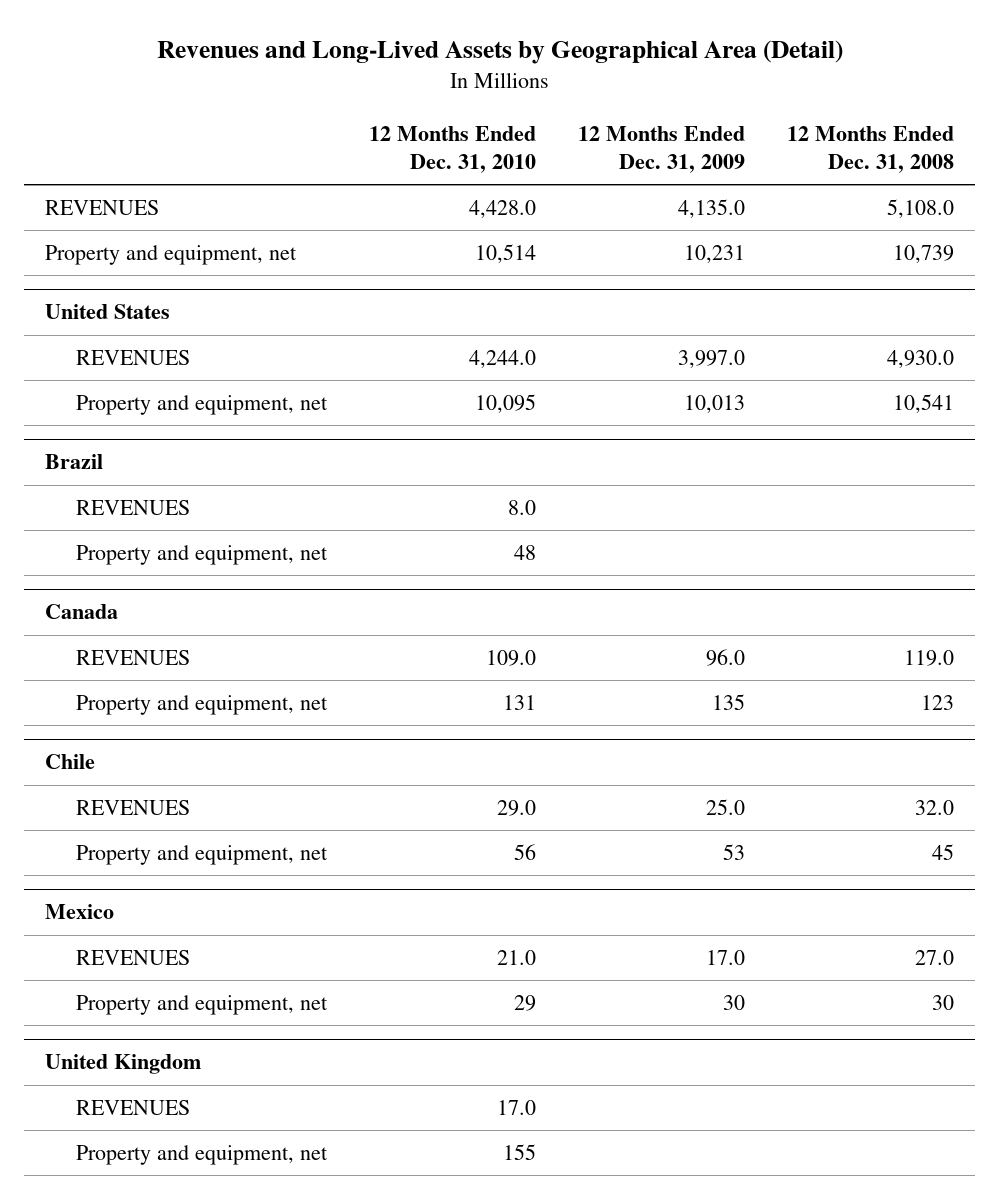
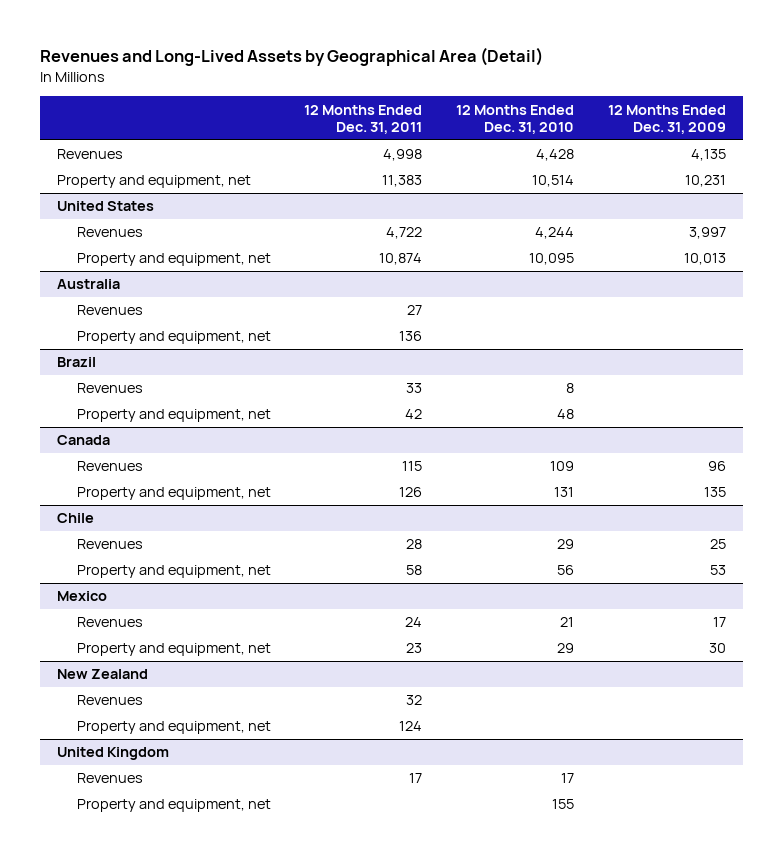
[787,125,955,173] 12 Months Ended Dec. 31, 2008 -> none
none -> [304,104,423,135] 12 Months Ended Dec. 31, 2011
[44,200,159,216] REVENUES -> [56,149,123,160] Revenues
[469,200,537,219] 4,428.0 -> [536,149,575,162] 4,428
[678,199,746,219] 4,135.0 -> [691,149,727,162] 4,135
[76,350,191,366] REVENUES -> [76,227,143,238] Revenues
[469,350,537,369] 4,244.0 -> [535,227,575,240] 4,244
[678,350,746,369] 3,997.0 -> [689,227,727,240] 3,997
none -> [56,279,120,290] Australia
none -> [76,305,143,316] Revenues
none -> [76,331,271,345] Property and equipment, net
[76,500,191,516] REVENUES -> [76,383,143,394] Revenues
[508,500,537,516] 8.0 -> [566,383,575,394] 8
[76,650,191,666] REVENUES -> [76,461,143,472] Revenues
[486,650,537,667] 109.0 -> [550,461,575,472] 109
[706,649,746,667] 96.0 -> [708,461,727,472] 96
[76,800,191,816] REVENUES -> [76,539,143,550] Revenues
[497,800,537,817] 29.0 -> [557,539,575,550] 29
[706,799,746,816] 25.0 -> [710,539,727,550] 25
[76,950,191,966] REVENUES -> [76,617,143,628] Revenues
[497,950,537,966] 21.0 -> [560,617,575,628] 21
[706,950,746,966] 17.0 -> [713,617,727,628] 17
none -> [56,669,148,680] New Zealand
none -> [76,695,143,706] Revenues
none -> [76,721,271,735] Property and equipment, net
[76,1100,191,1116] REVENUES -> [76,773,143,784] Revenues
[497,1100,537,1116] 17.0 -> [561,773,575,784] 17

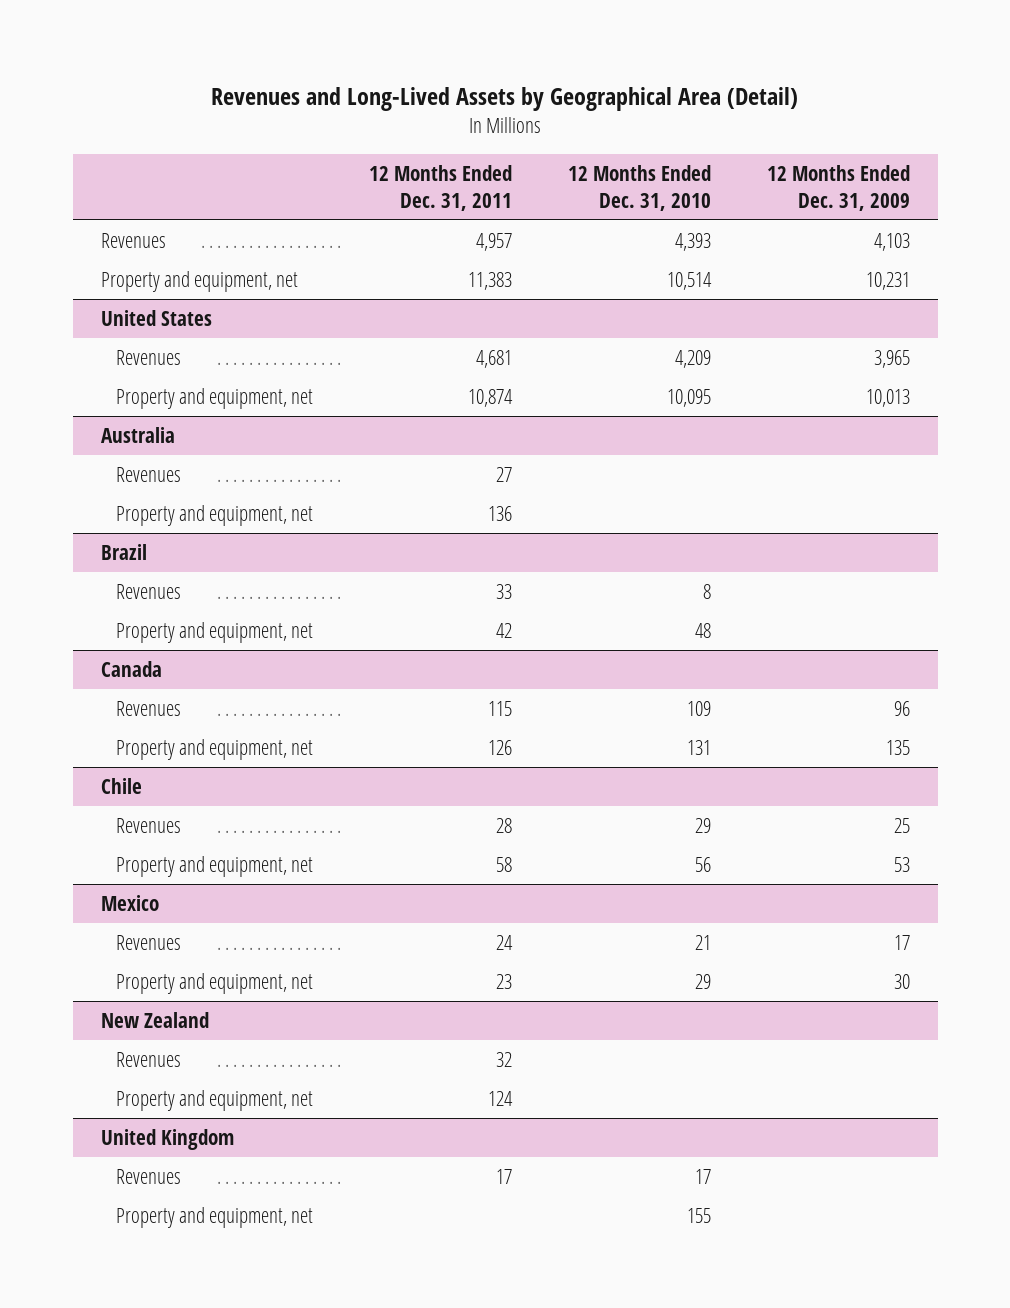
[383,149,423,162] 4,998 -> [475,232,512,251] 4,957
[536,149,575,162] 4,428 -> [674,232,711,251] 4,393
[691,149,727,162] 4,135 -> [873,232,910,251] 4,103
[386,227,423,240] 4,722 -> [475,349,512,368] 4,681
[535,227,575,240] 4,244 -> [674,349,711,368] 4,209
[689,227,727,240] 3,997 -> [873,349,910,368] 3,965

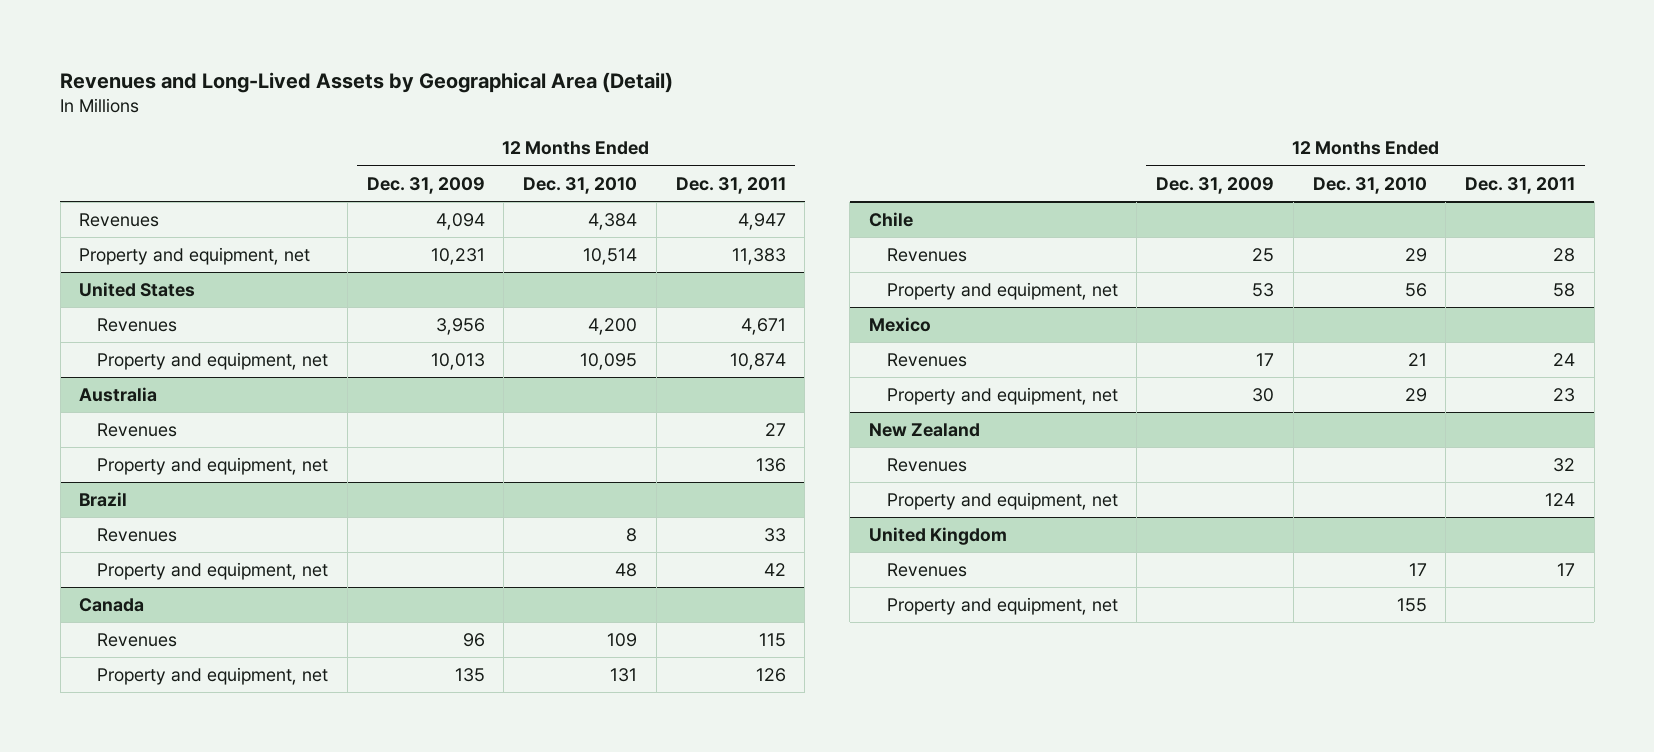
[475,232,512,251] 4,957 -> [737,213,786,231] 4,947
[674,232,711,251] 4,393 -> [588,213,638,231] 4,384
[873,232,910,251] 4,103 -> [435,213,485,231] 4,094
[475,349,512,368] 4,681 -> [740,318,786,336] 4,671
[674,349,711,368] 4,209 -> [588,318,638,336] 4,200
[873,349,910,368] 3,965 -> [435,318,485,336] 3,956

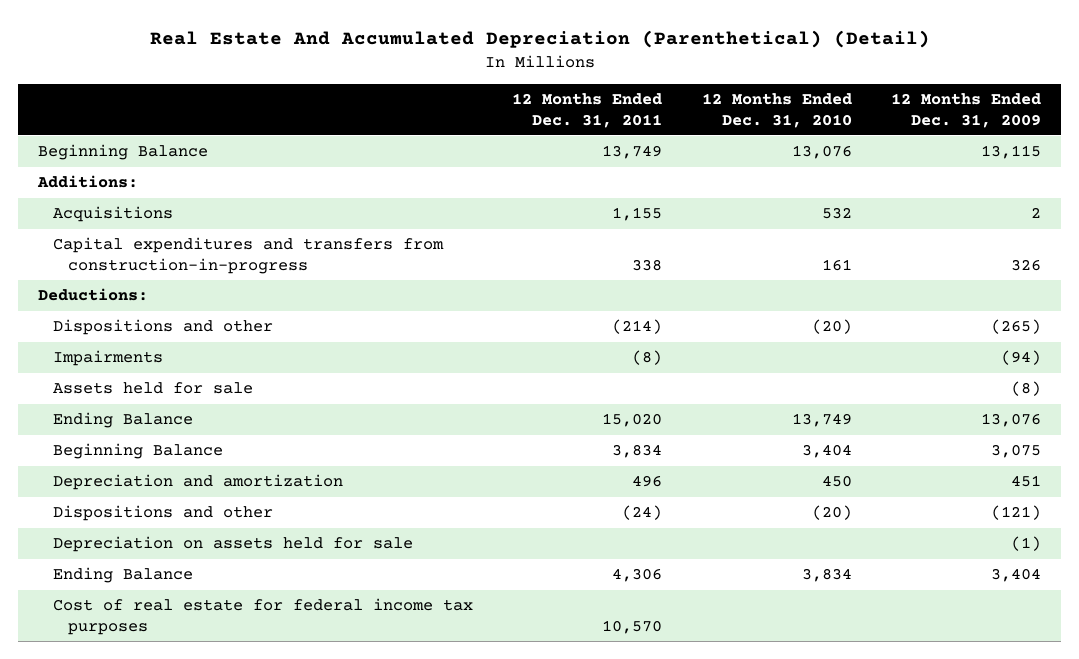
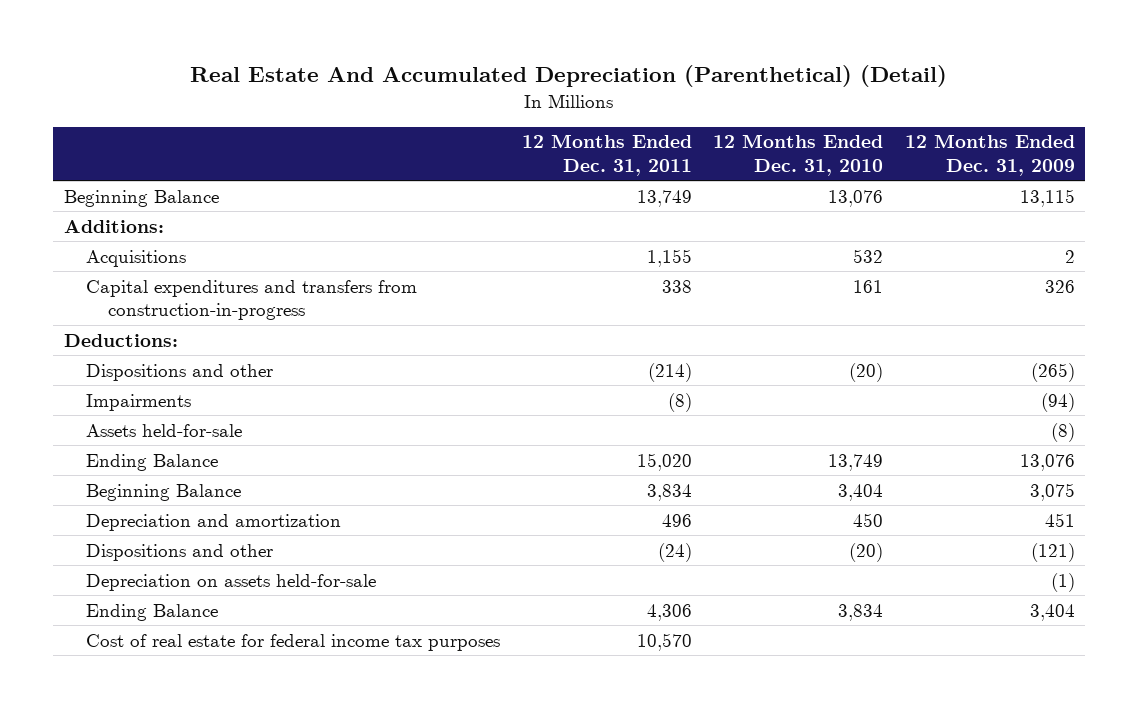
[52,382,253,395] Assets held for sale -> [86,423,243,437] Assets held-for-sale
[52,536,413,553] Depreciation on assets held for sale -> [86,573,377,591] Depreciation on assets held-for-sale

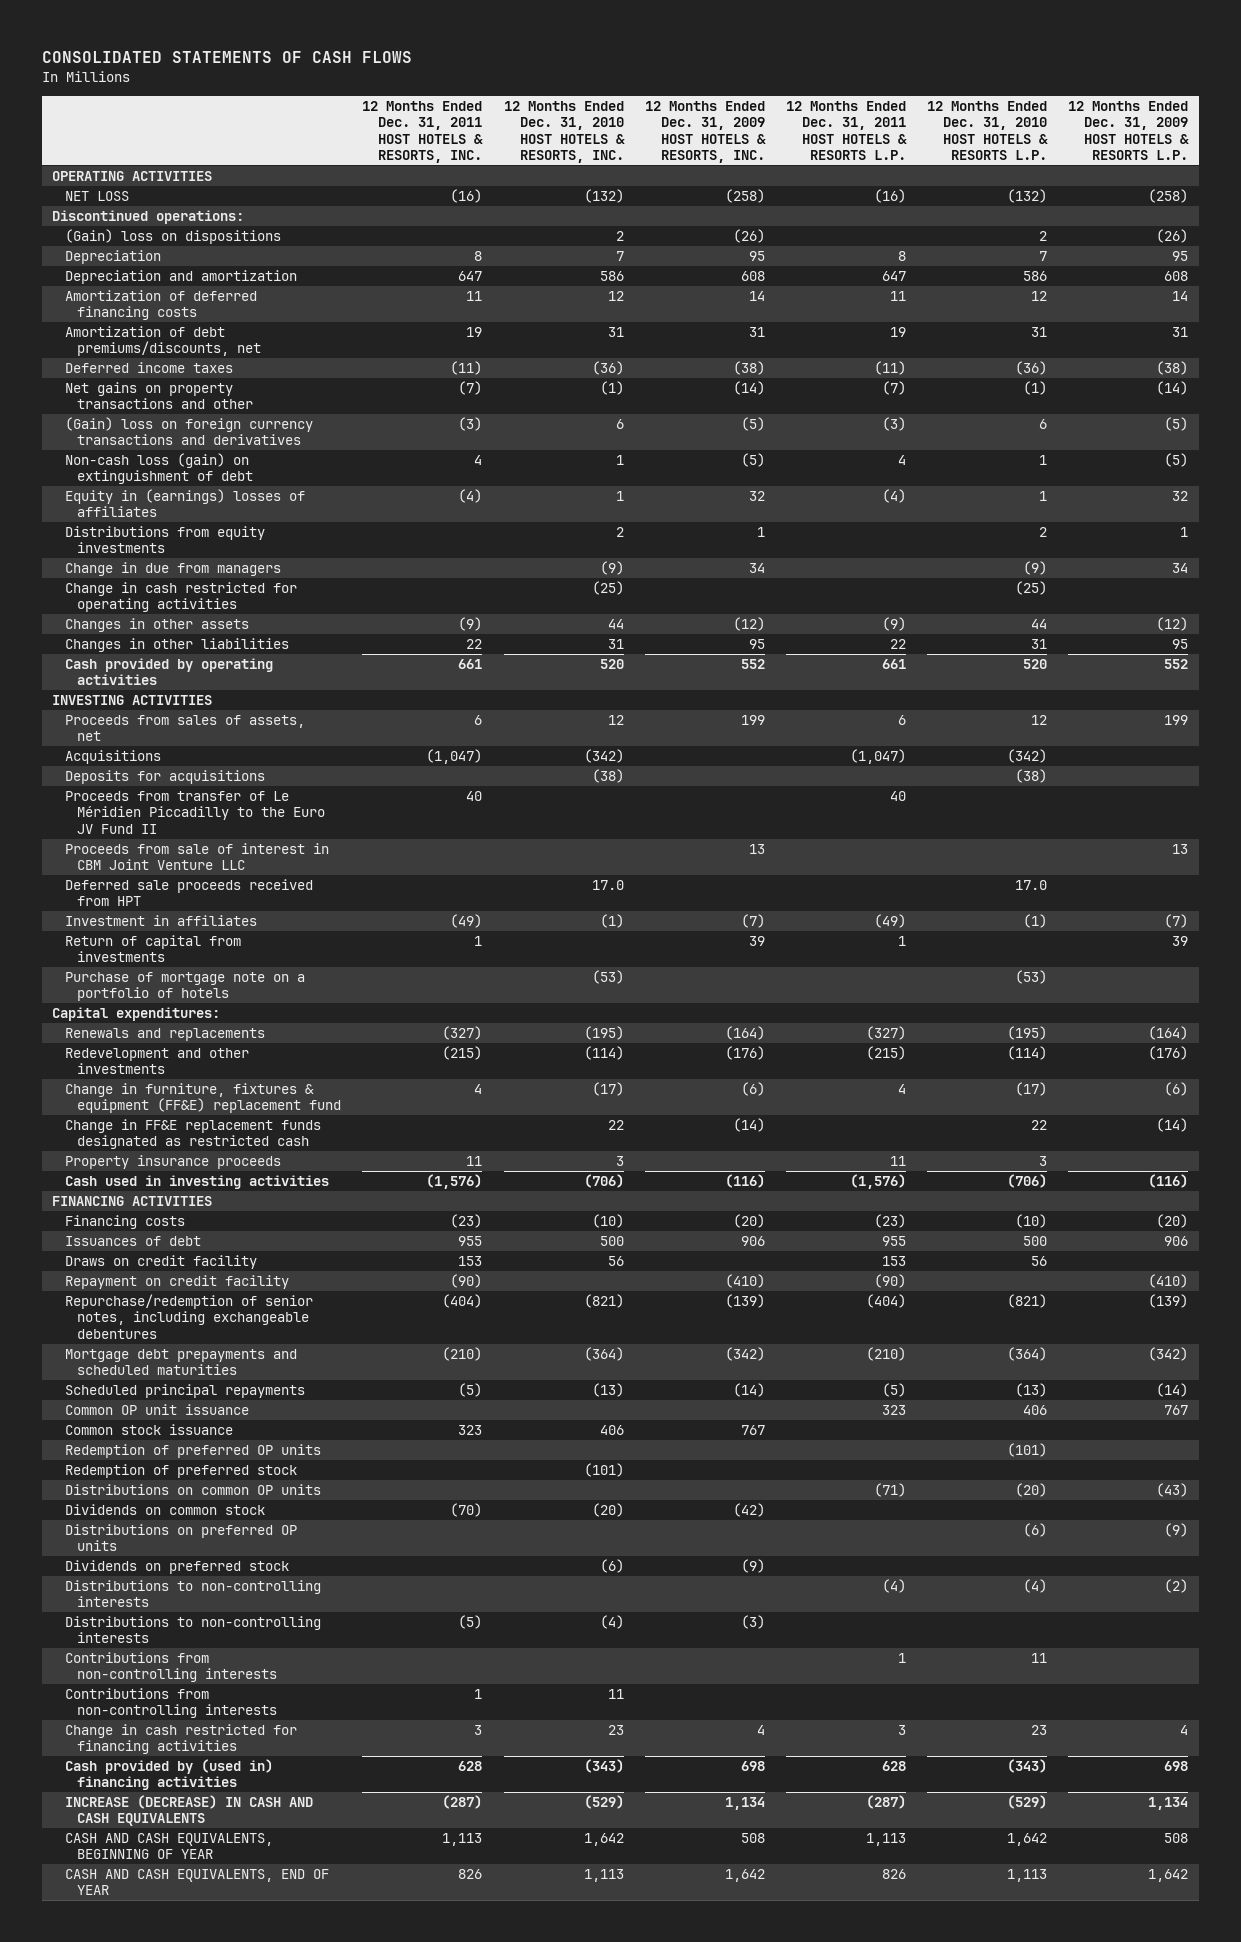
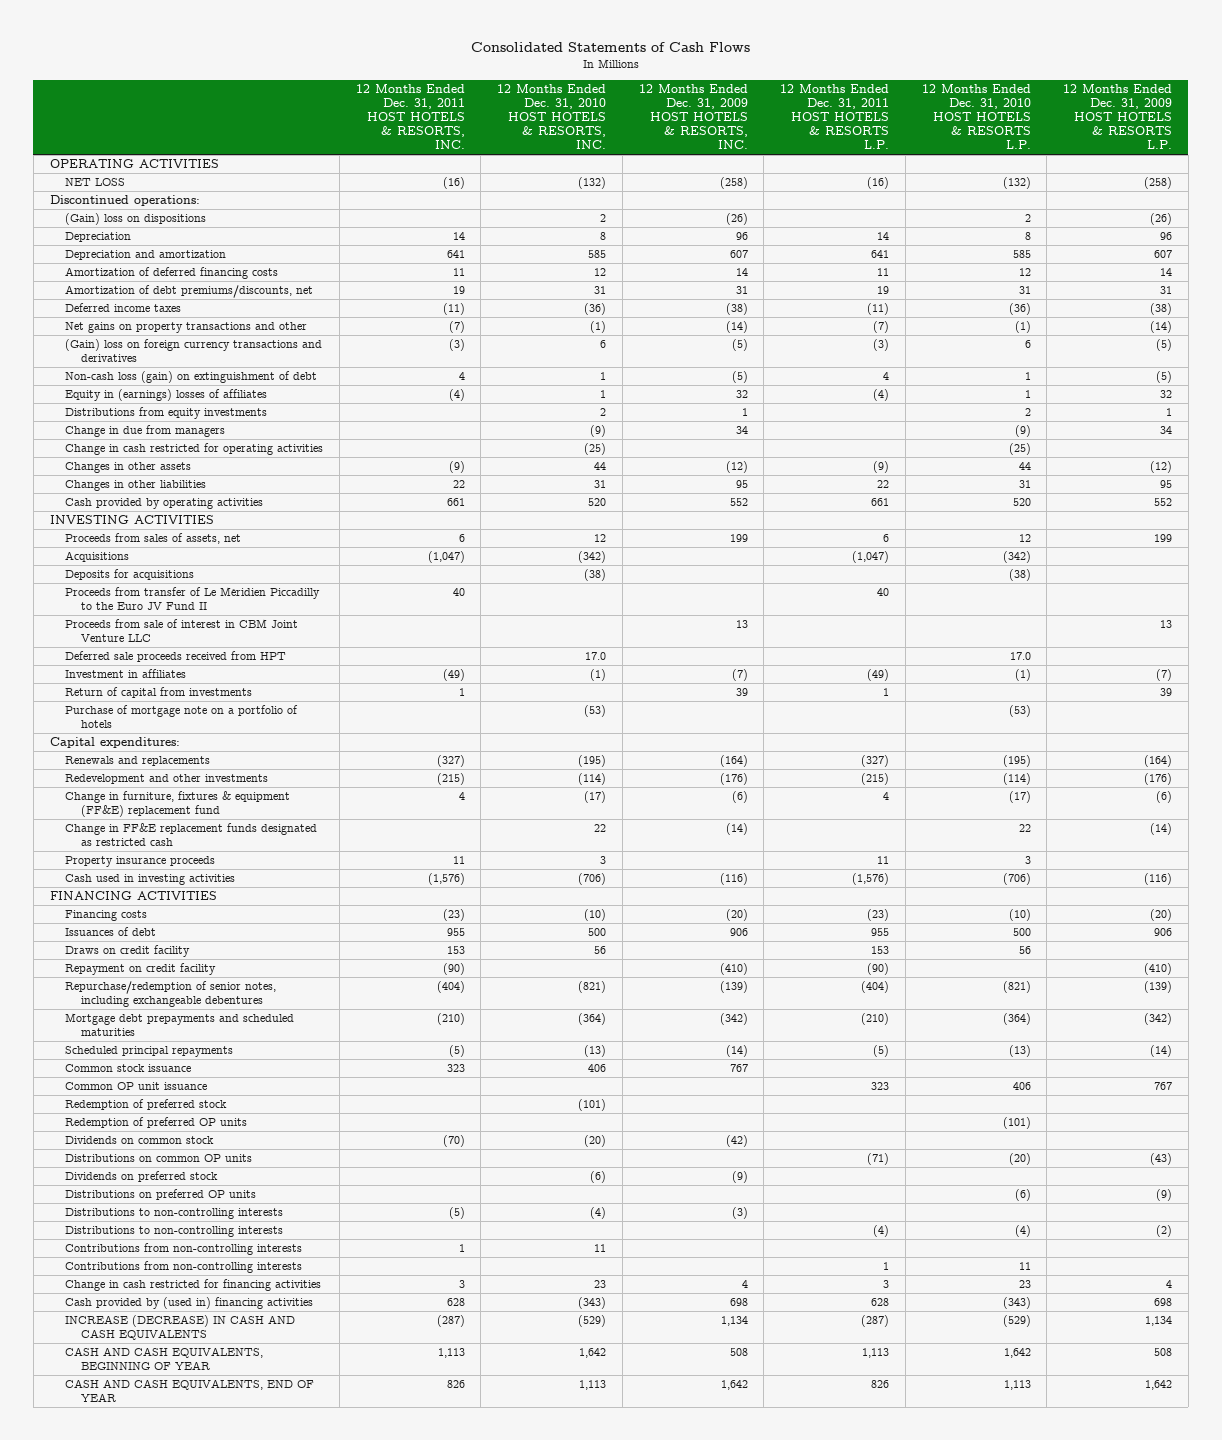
[41,51,412,64] CONSOLIDATED STATEMENTS OF CASH FLOWS -> [470,41,750,52] Consolidated Statements of Cash Flows
[474,251,483,262] 8 -> [452,232,465,241] 14
[615,251,624,262] 7 -> [600,232,607,241] 8
[748,251,765,262] 95 -> [735,232,748,241] 96
[897,251,906,262] 8 -> [877,232,890,241] 14
[1039,251,1048,262] 7 -> [1024,232,1031,241] 8
[1172,251,1189,262] 95 -> [1160,232,1173,241] 96
[458,271,483,282] 647 -> [446,250,465,259] 641
[599,271,624,282] 586 -> [588,250,607,259] 585
[740,271,765,282] 608 -> [729,250,748,259] 607
[881,271,906,282] 647 -> [871,250,890,259] 641
[1023,271,1048,282] 586 -> [1012,250,1031,259] 585
[1164,271,1189,282] 608 -> [1154,250,1173,259] 607
[64,1404,249,1416] Common OP unit issuance -> [65,1082,208,1091] Common OP unit issuance
[64,1444,321,1459] Redemption of preferred OP units -> [65,1117,248,1129] Redemption of preferred OP units
[64,1484,321,1496] Distributions on common OP units -> [65,1154,253,1163] Distributions on common OP units
[64,1524,297,1552] Distributions on preferred OP units -> [65,1189,257,1201] Distributions on preferred OP units
[64,1580,321,1608] Distributions to non-controlling interests -> [65,1226,284,1238] Distributions to non-controlling interests
[64,1652,278,1683] Contributions from non-controlling interests -> [65,1261,303,1274] Contributions from non-controlling interests

